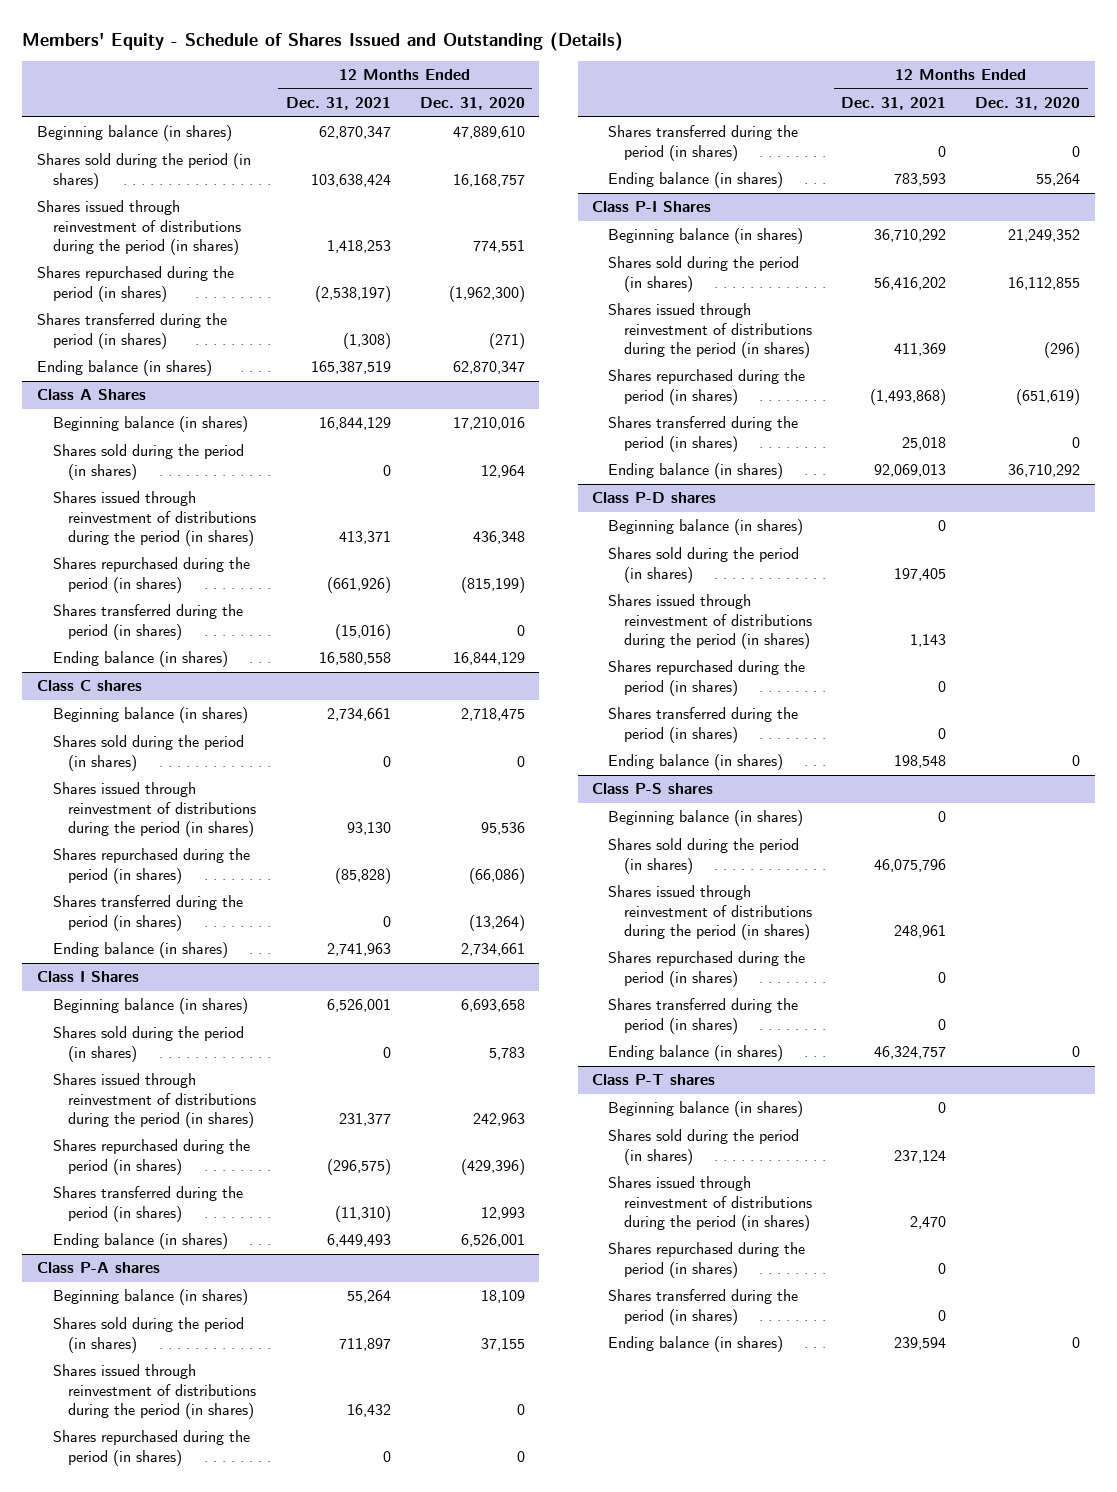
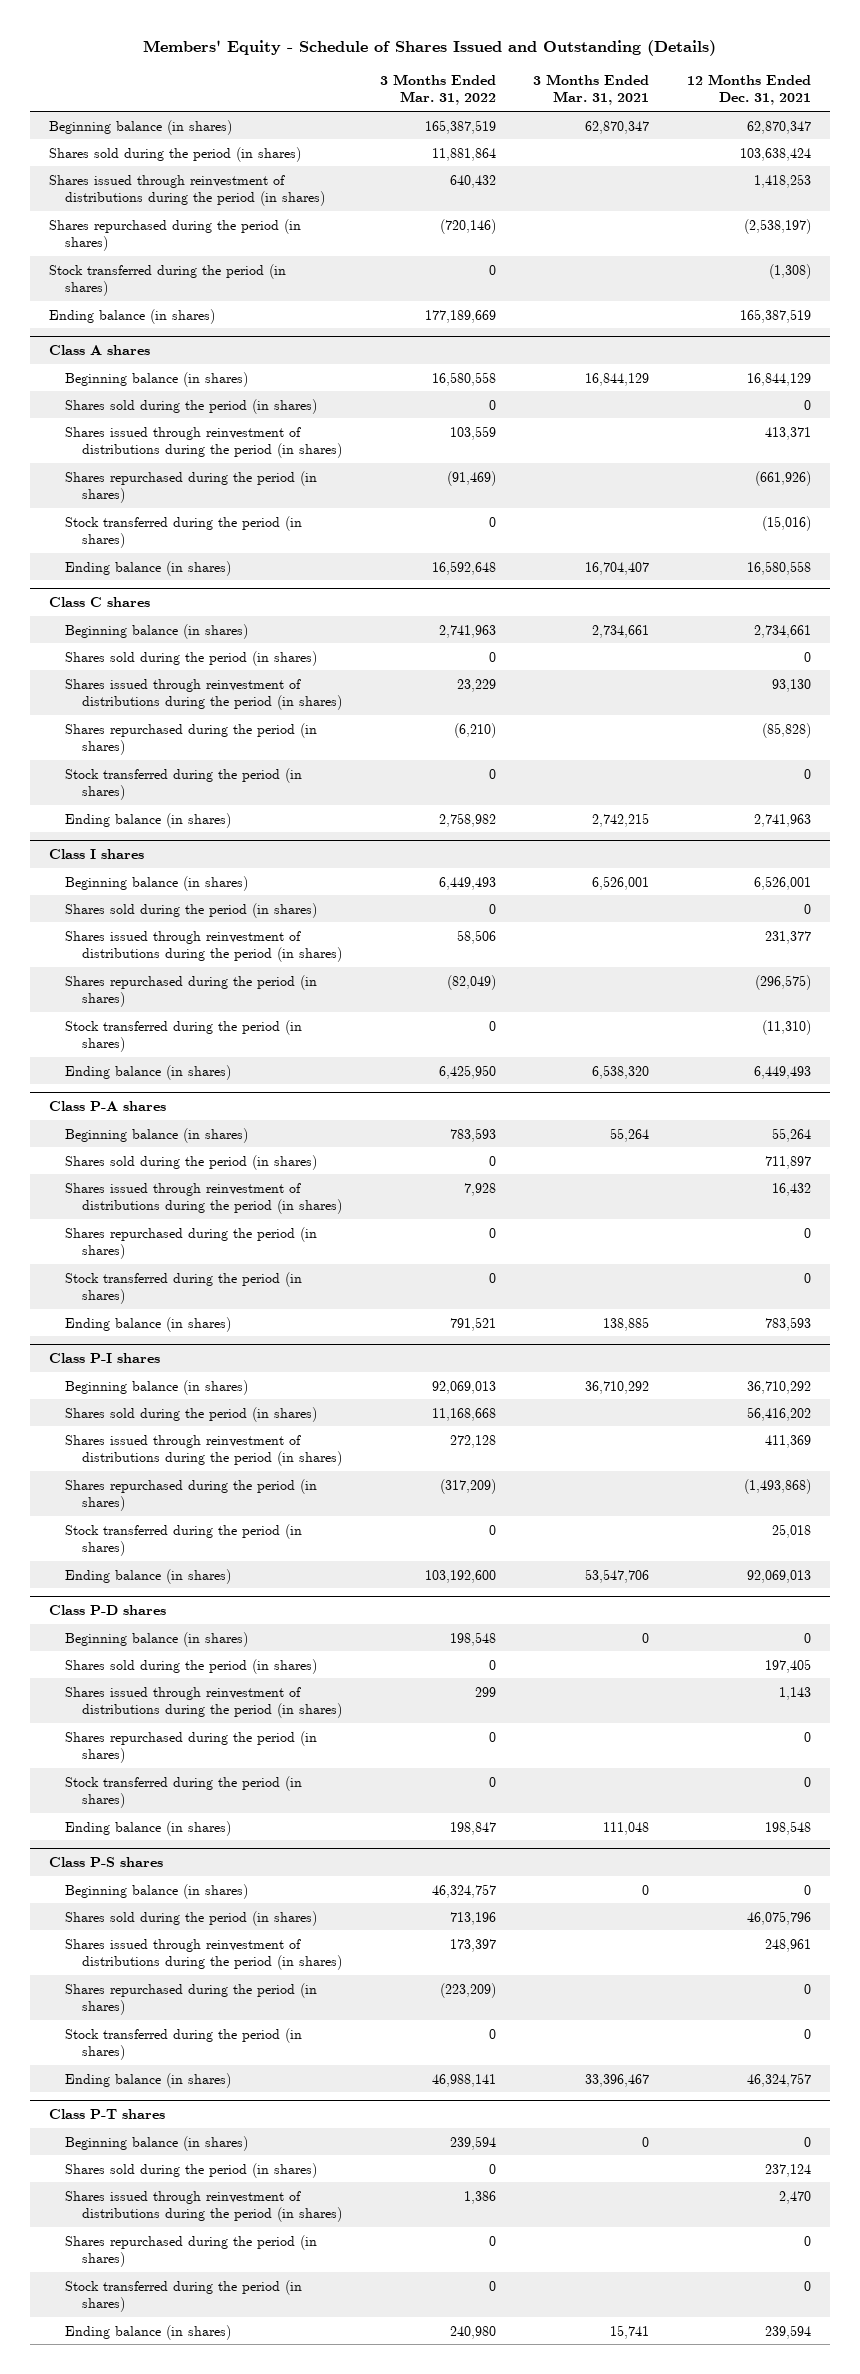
[419,97,525,111] Dec. 31, 2020 -> none
none -> [379,73,496,106] 3 Months Ended Mar. 31, 2022
none -> [533,73,650,106] 3 Months Ended Mar. 31, 2021
[36,313,227,349] Shares transferred during the period (in shares) -> [49,263,287,297] Stock transferred during the period (in shares)
[36,389,146,401] Class A Shares -> [49,345,151,356] Class A shares
[52,604,243,640] Shares transferred during the period (in shares) -> [65,515,303,549] Stock transferred during the period (in shares)
[52,895,243,931] Shares transferred during the period (in shares) -> [65,767,303,801] Stock transferred during the period (in shares)
[36,971,139,983] Class I Shares -> [49,849,145,860] Class I shares
[52,1186,243,1222] Shares transferred during the period (in shares) -> [65,1019,303,1053] Stock transferred during the period (in shares)
[608,125,799,161] Shares transferred during the period (in shares) -> [65,1271,303,1305] Stock transferred during the period (in shares)
[592,201,712,213] Class P-I Shares -> [49,1353,161,1364] Class P-I shares
[608,416,799,452] Shares transferred during the period (in shares) -> [65,1523,303,1557] Stock transferred during the period (in shares)
[608,707,799,743] Shares transferred during the period (in shares) -> [65,1775,303,1809] Stock transferred during the period (in shares)
[608,998,799,1034] Shares transferred during the period (in shares) -> [65,2027,303,2061] Stock transferred during the period (in shares)
[608,1289,799,1325] Shares transferred during the period (in shares) -> [65,2279,303,2313] Stock transferred during the period (in shares)

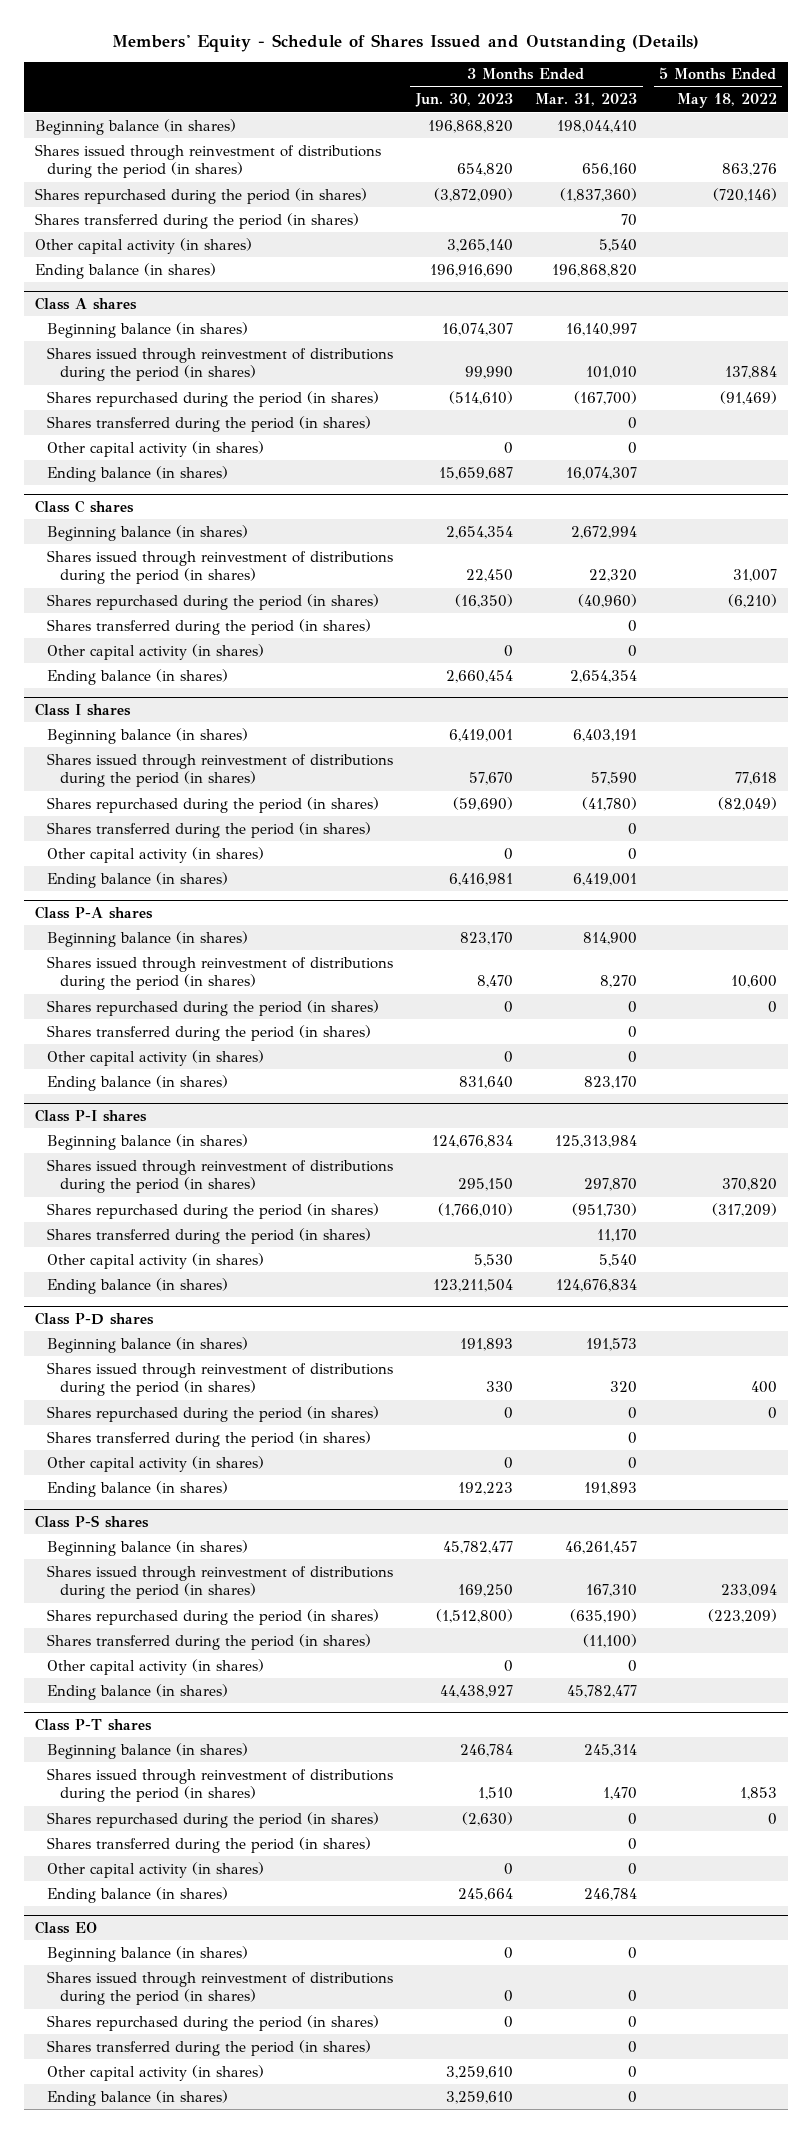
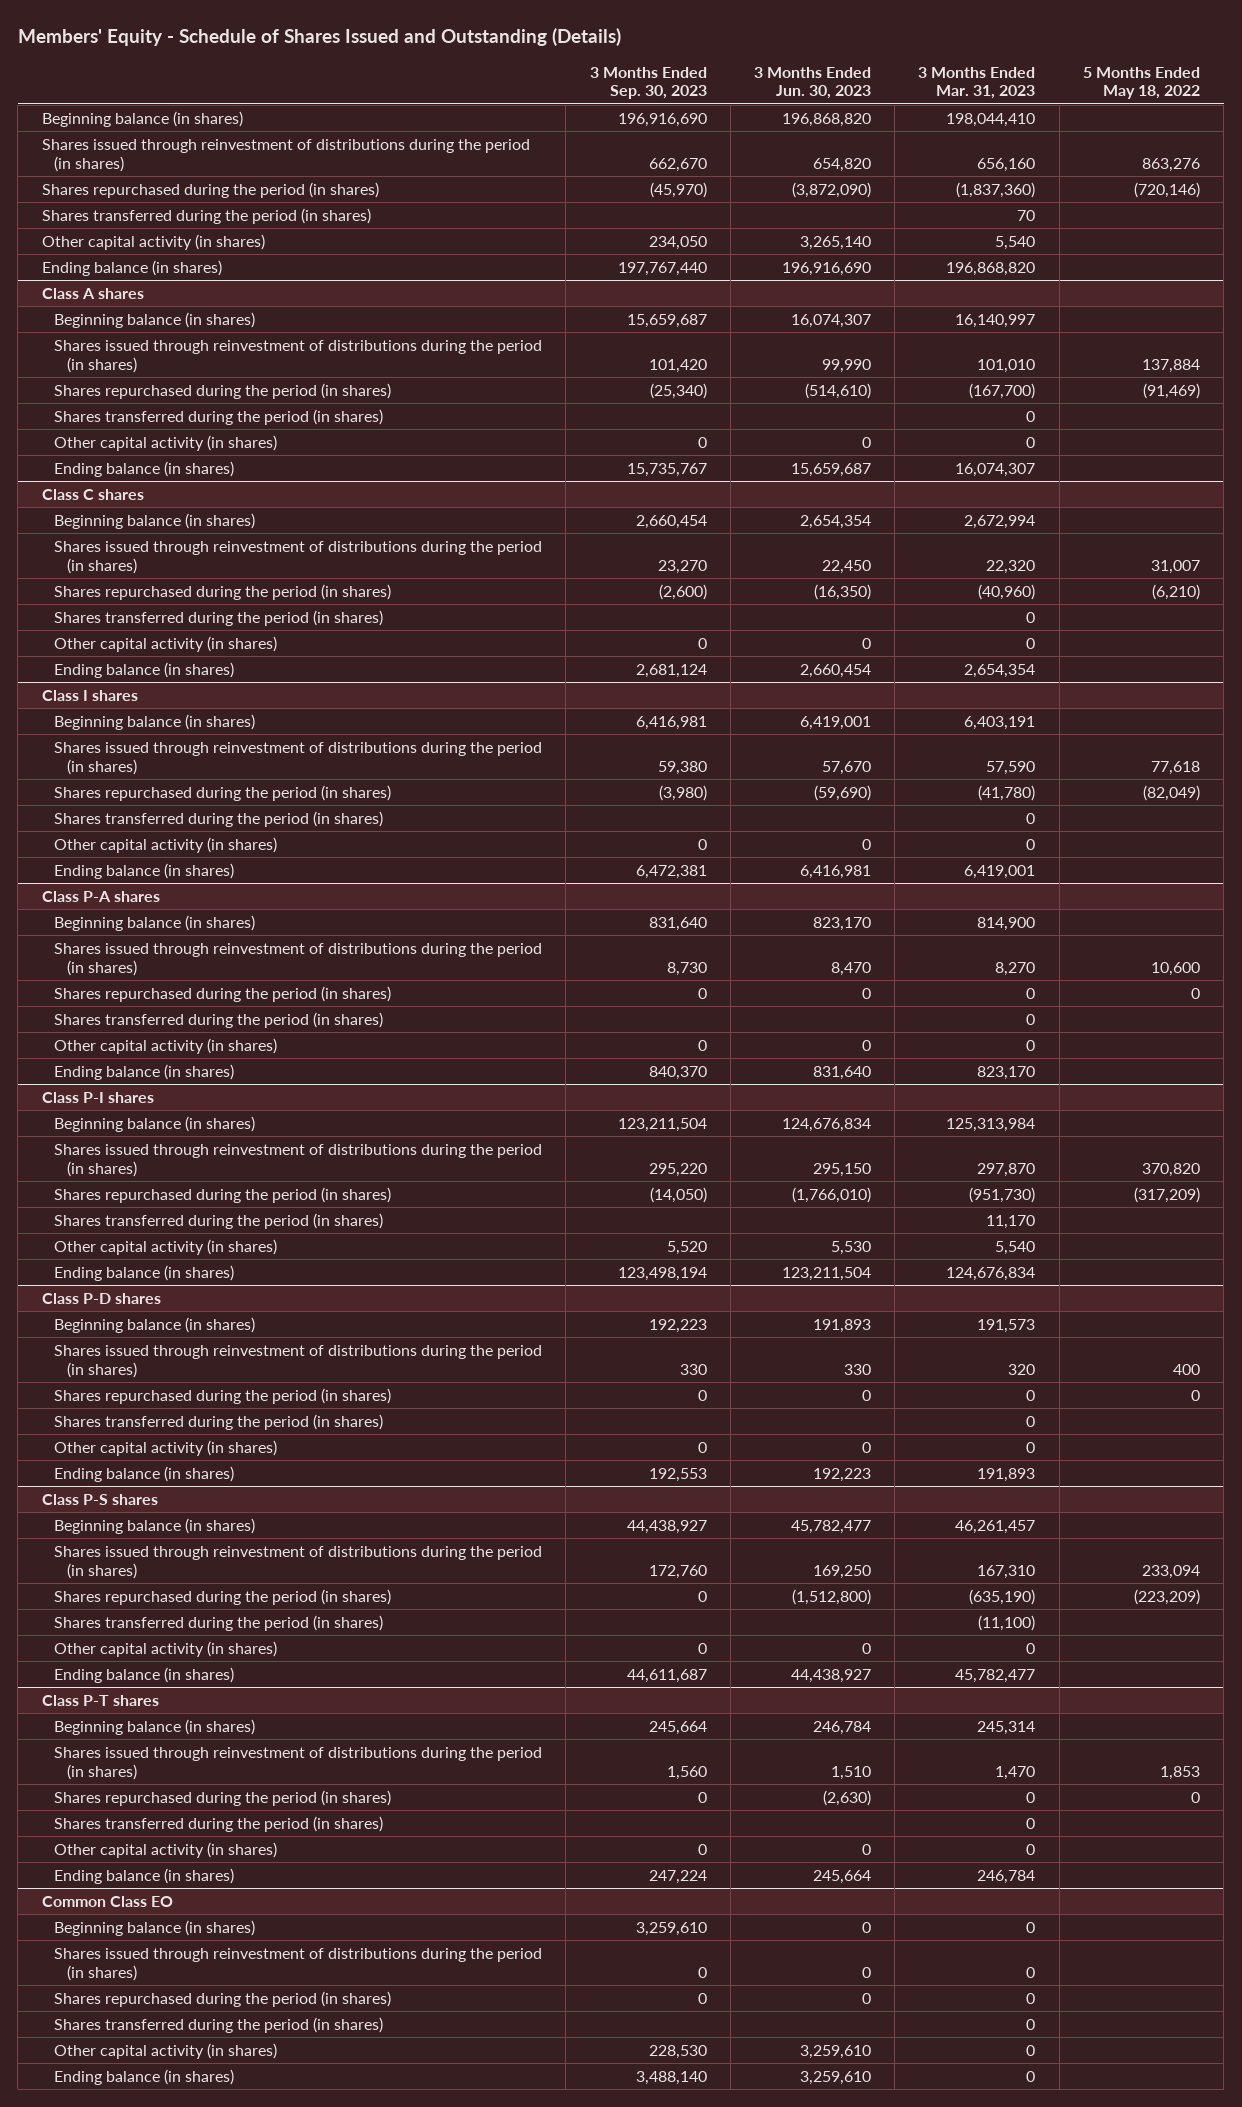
none -> [589,66,707,100] 3 Months Ended Sep. 30, 2023
[35,1921,98,1935] Class EO -> [41,1895,173,1907] Common Class EO

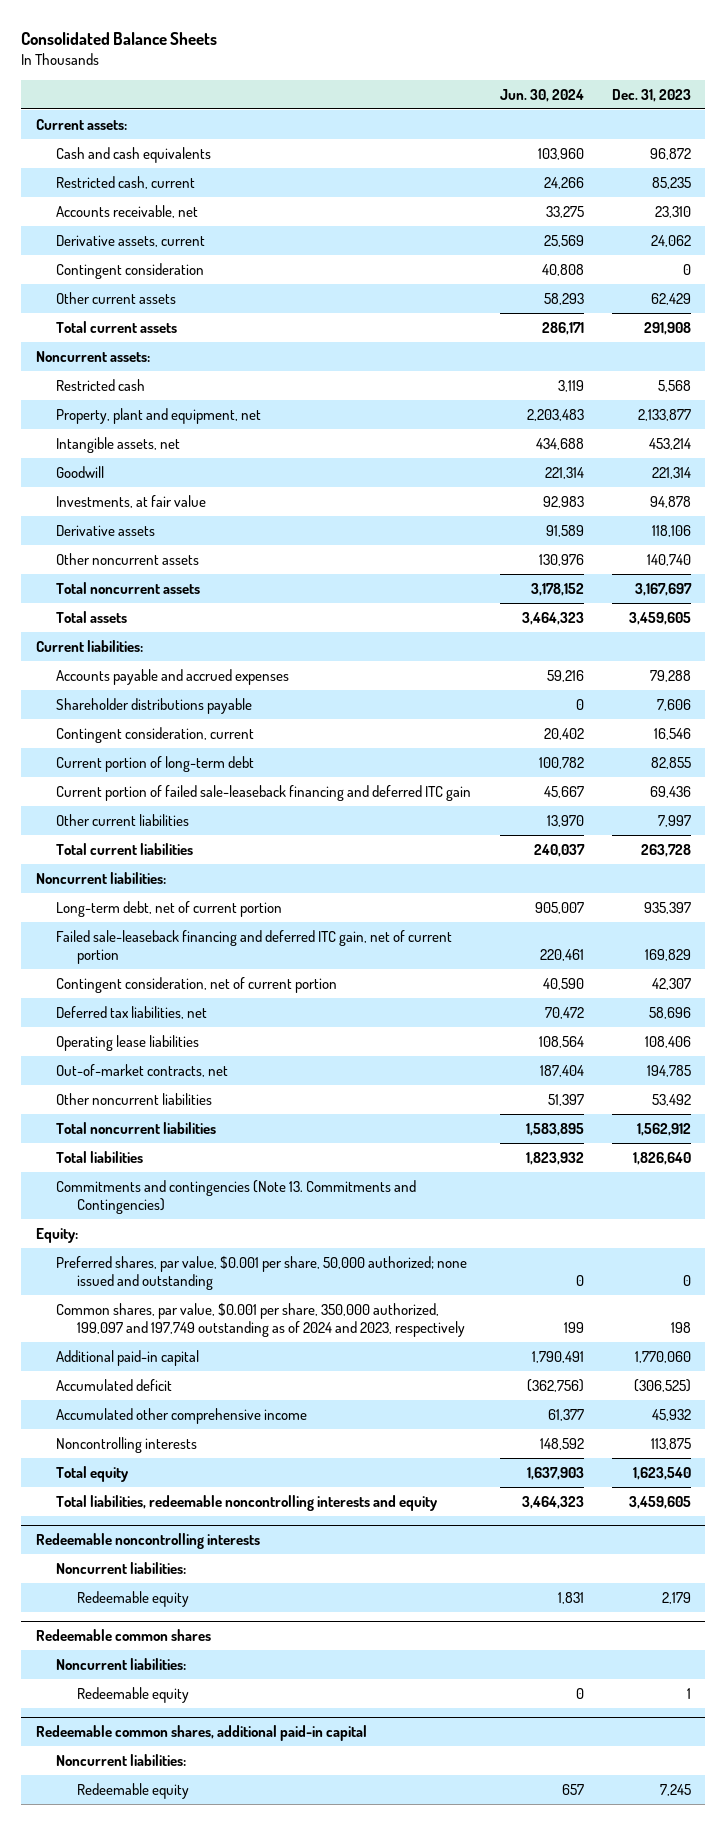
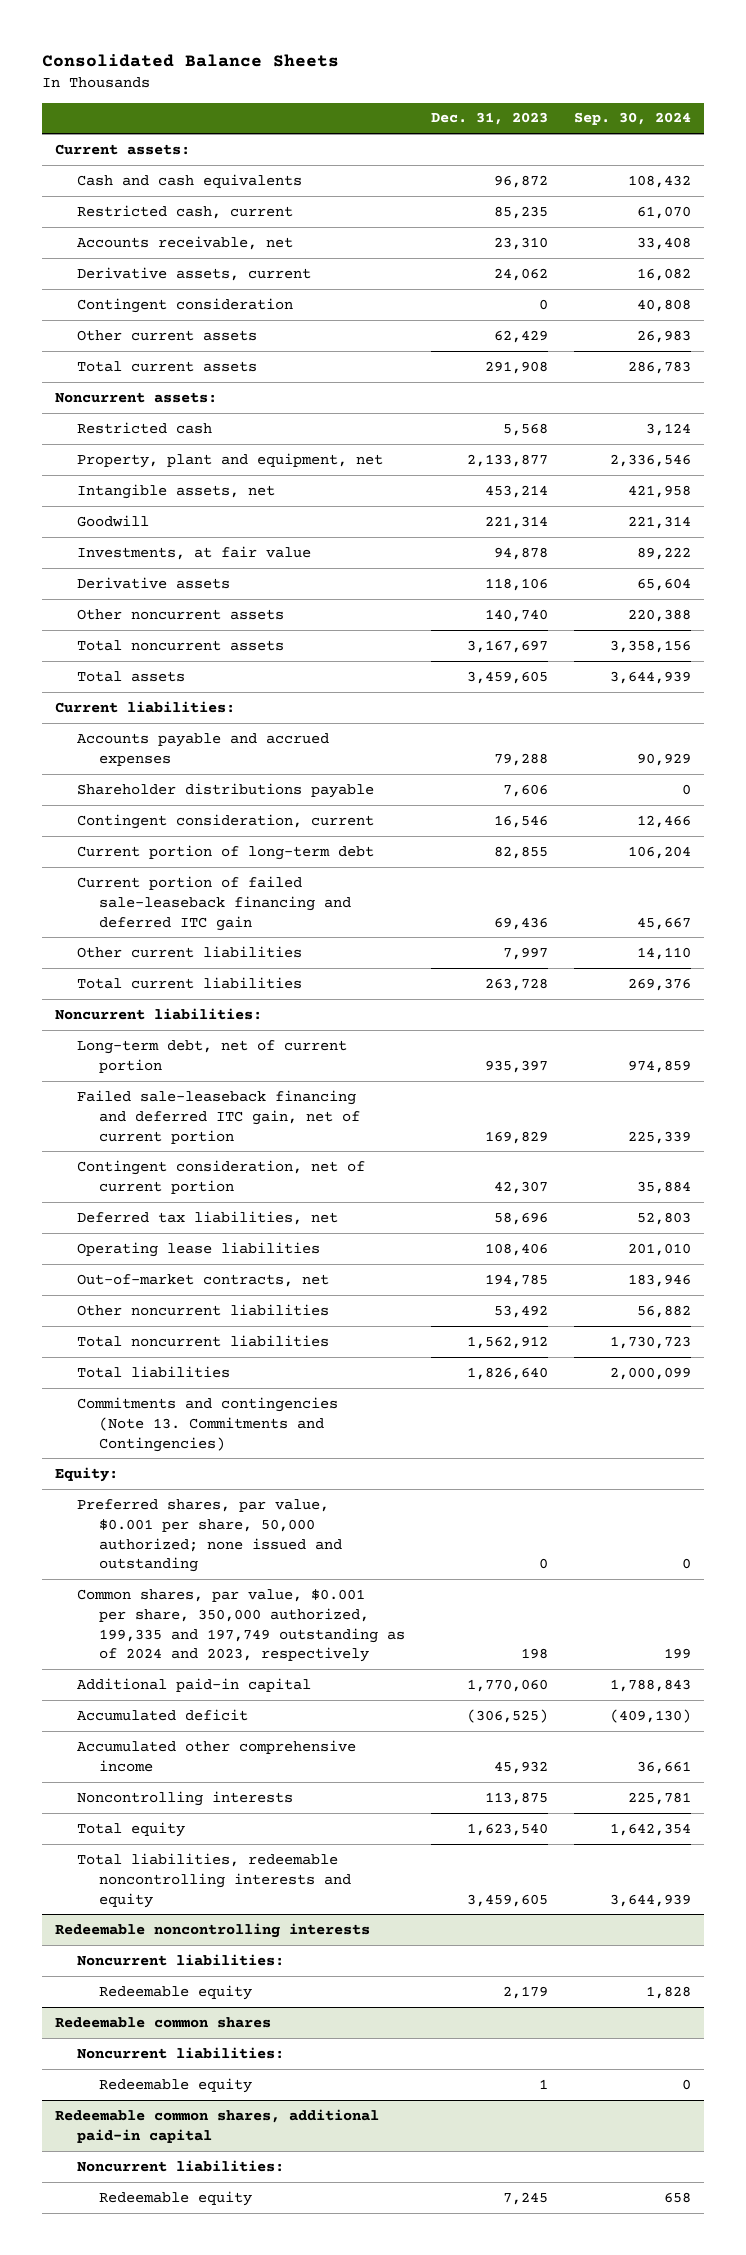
[499,88,584,102] Jun. 30, 2024 -> none
none -> [574,112,692,126] Sep. 30, 2024
[56,1302,465,1338] Common shares, par value, $0.001 per share, 350,000 authorized, 199,097 and 197,749 outstanding as of 2024 and 2023, respectively -> [76,1588,405,1663] Common shares, par value, $0.001 per share, 350,000 authorized, 199,335 and 197,749 outstanding as of 2024 and 2023, respectively

